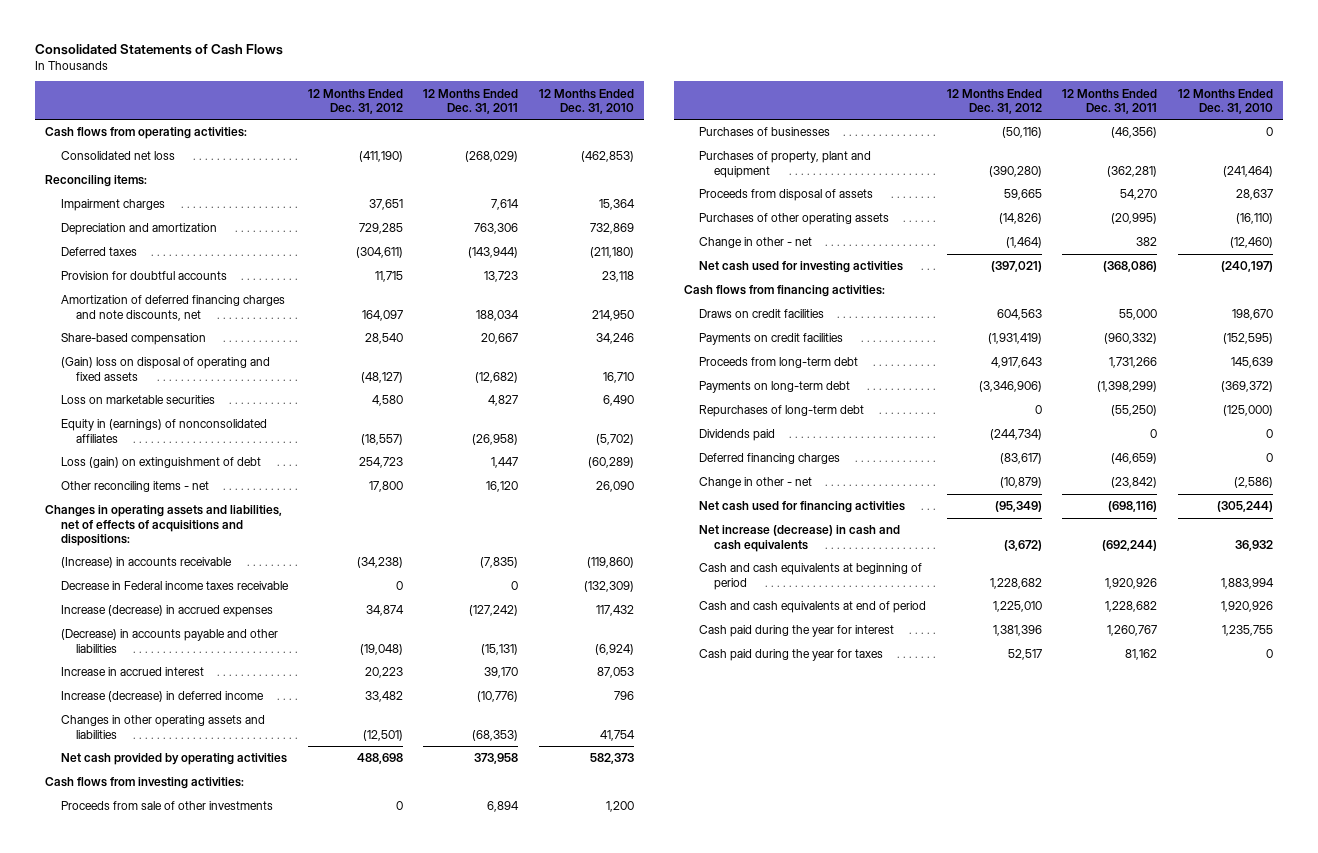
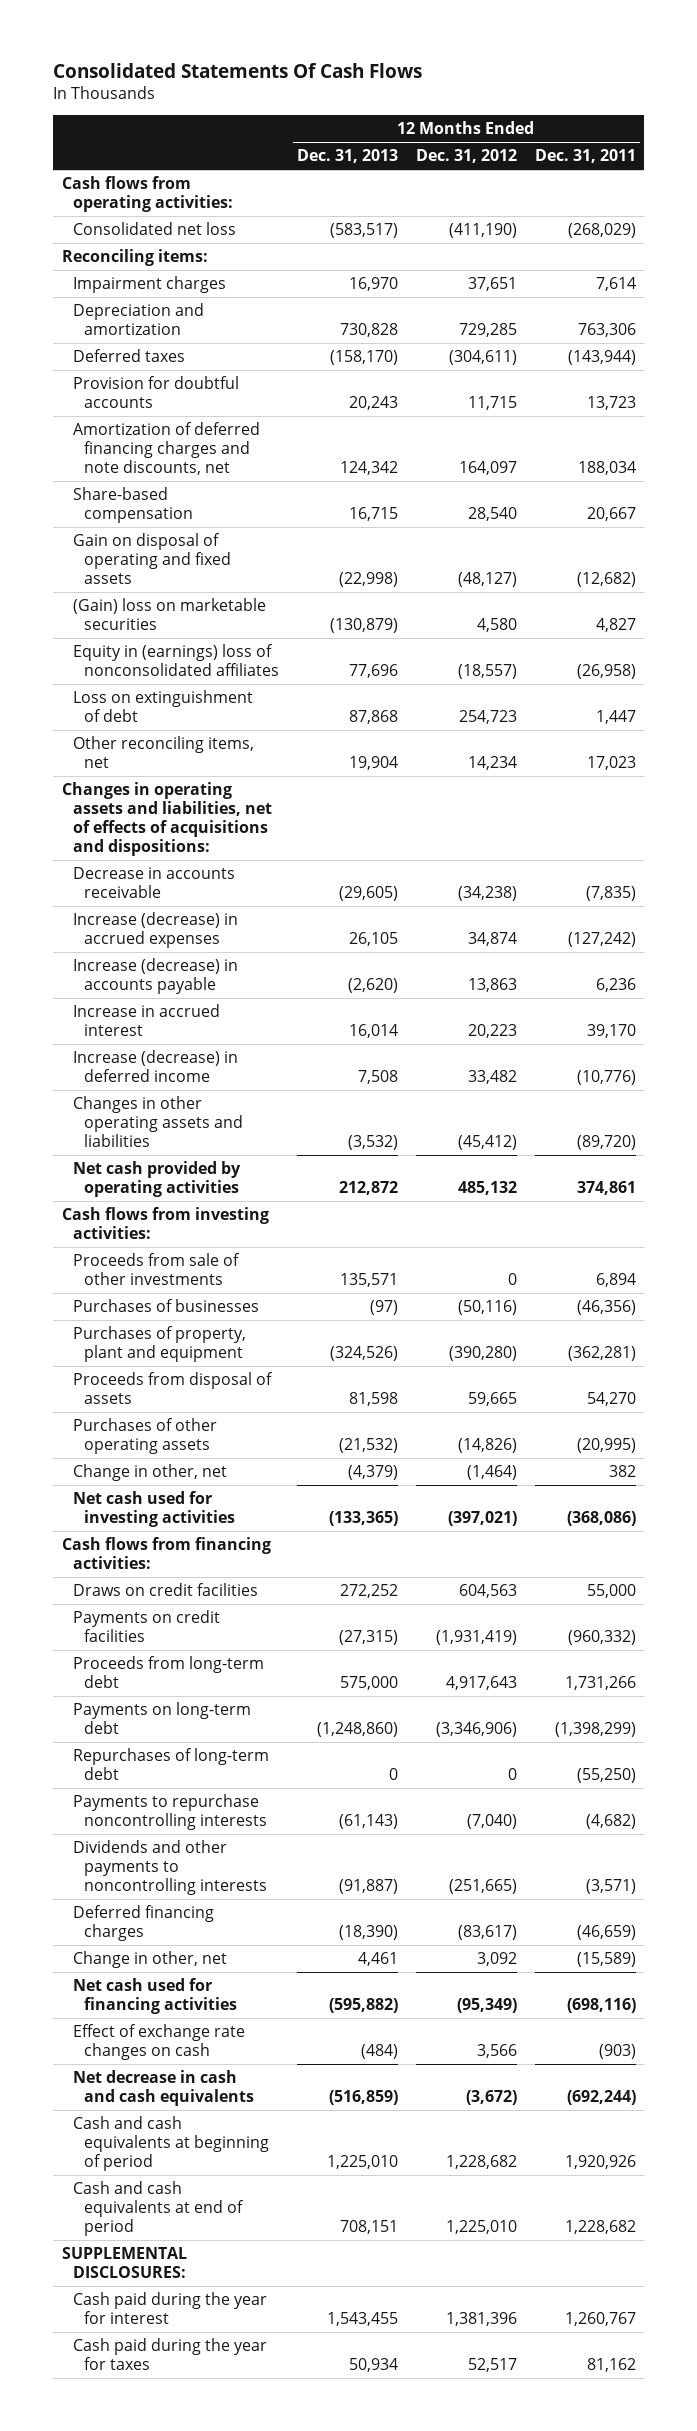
[35,43,284,55] Consolidated Statements of Cash Flows -> [52,62,422,78] Consolidated Statements Of Cash Flows
[538,88,634,114] 12 Months Ended Dec. 31, 2010 -> none
none -> [297,149,399,164] Dec. 31, 2013
[60,357,270,381] (Gain) loss on disposal of operating and fixed assets -> [73,533,232,584] Gain on disposal of operating and fixed assets
[60,395,215,405] Loss on marketable securities -> [73,598,267,631] (Gain) loss on marketable securities
[60,419,267,443] Equity in (earnings) of nonconsolidated affiliates -> [73,644,280,677] Equity in (earnings) loss of nonconsolidated affiliates
[60,457,261,469] Loss (gain) on extinguishment of debt -> [73,690,254,723] Loss on extinguishment of debt
[60,481,209,493] Other reconciling items - net -> [73,736,255,769] Other reconciling items, net
[369,481,404,493] 17,800 -> [467,756,517,771] 14,234
[486,481,519,493] 16,120 -> [586,756,636,771] 17,023
[60,581,289,591] Decrease in Federal income taxes receivable -> none
[60,557,232,569] (Increase) in accounts receivable -> [73,867,236,899] Decrease in accounts receivable
[60,629,278,653] (Decrease) in accounts payable and other liabilities -> [73,958,239,995] Increase (decrease) in accounts payable
[360,643,404,655] (19,048) -> [467,978,517,993] 13,863
[481,643,519,655] (15,131) -> [595,978,636,993] 6,236
[363,729,404,741] (12,501) -> [457,1134,517,1150] (45,412)
[472,729,519,741] (68,353) -> [576,1134,636,1150] (89,720)
[357,753,404,765] 488,698 -> [457,1181,517,1196] 485,132
[474,753,519,765] 373,958 -> [576,1181,636,1196] 374,861
[699,237,813,249] Change in other - net -> [73,1464,228,1482] Change in other, net
[699,429,776,442] Dividends paid -> none
none -> [73,1794,268,1831] Payments to repurchase noncontrolling interests
none -> [73,1840,268,1895] Dividends and other payments to noncontrolling interests
[699,477,813,489] Change in other - net -> [73,1951,228,1969] Change in other, net
[999,477,1042,489] (10,879) -> [476,1952,517,1967] 3,092
[1111,477,1158,489] (23,842) -> [576,1952,636,1968] (15,589)
none -> [73,2024,246,2061] Effect of exchange rate changes on cash
[699,525,901,552] Net increase (decrease) in cash and cash equivalents -> [73,2070,255,2107] Net decrease in cash and cash equivalents
none -> [61,2247,187,2279] SUPPLEMENTAL DISCLOSURES:

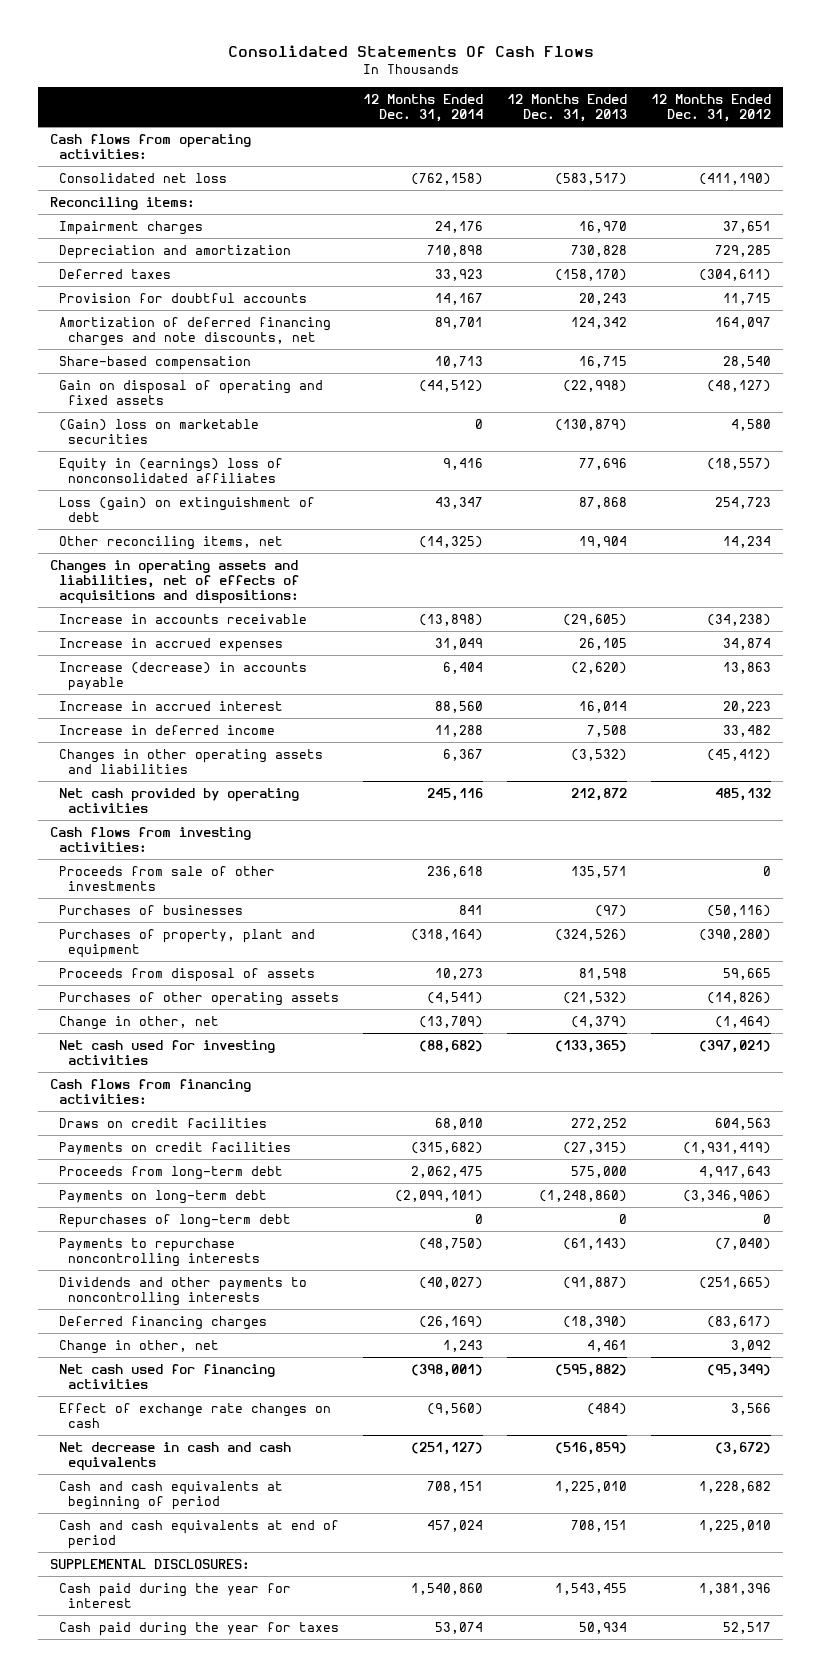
[534,149,636,164] Dec. 31, 2011 -> none
none -> [363,93,484,122] 12 Months Ended Dec. 31, 2014
[73,690,254,723] Loss on extinguishment of debt -> [59,496,316,522] Loss (gain) on extinguishment of debt
[73,867,236,899] Decrease in accounts receivable -> [59,613,308,624] Increase in accounts receivable
[73,912,239,949] Increase (decrease) in accrued expenses -> [59,637,284,652] Increase in accrued expenses
[73,1050,239,1083] Increase (decrease) in deferred income -> [59,724,276,735] Increase in deferred income

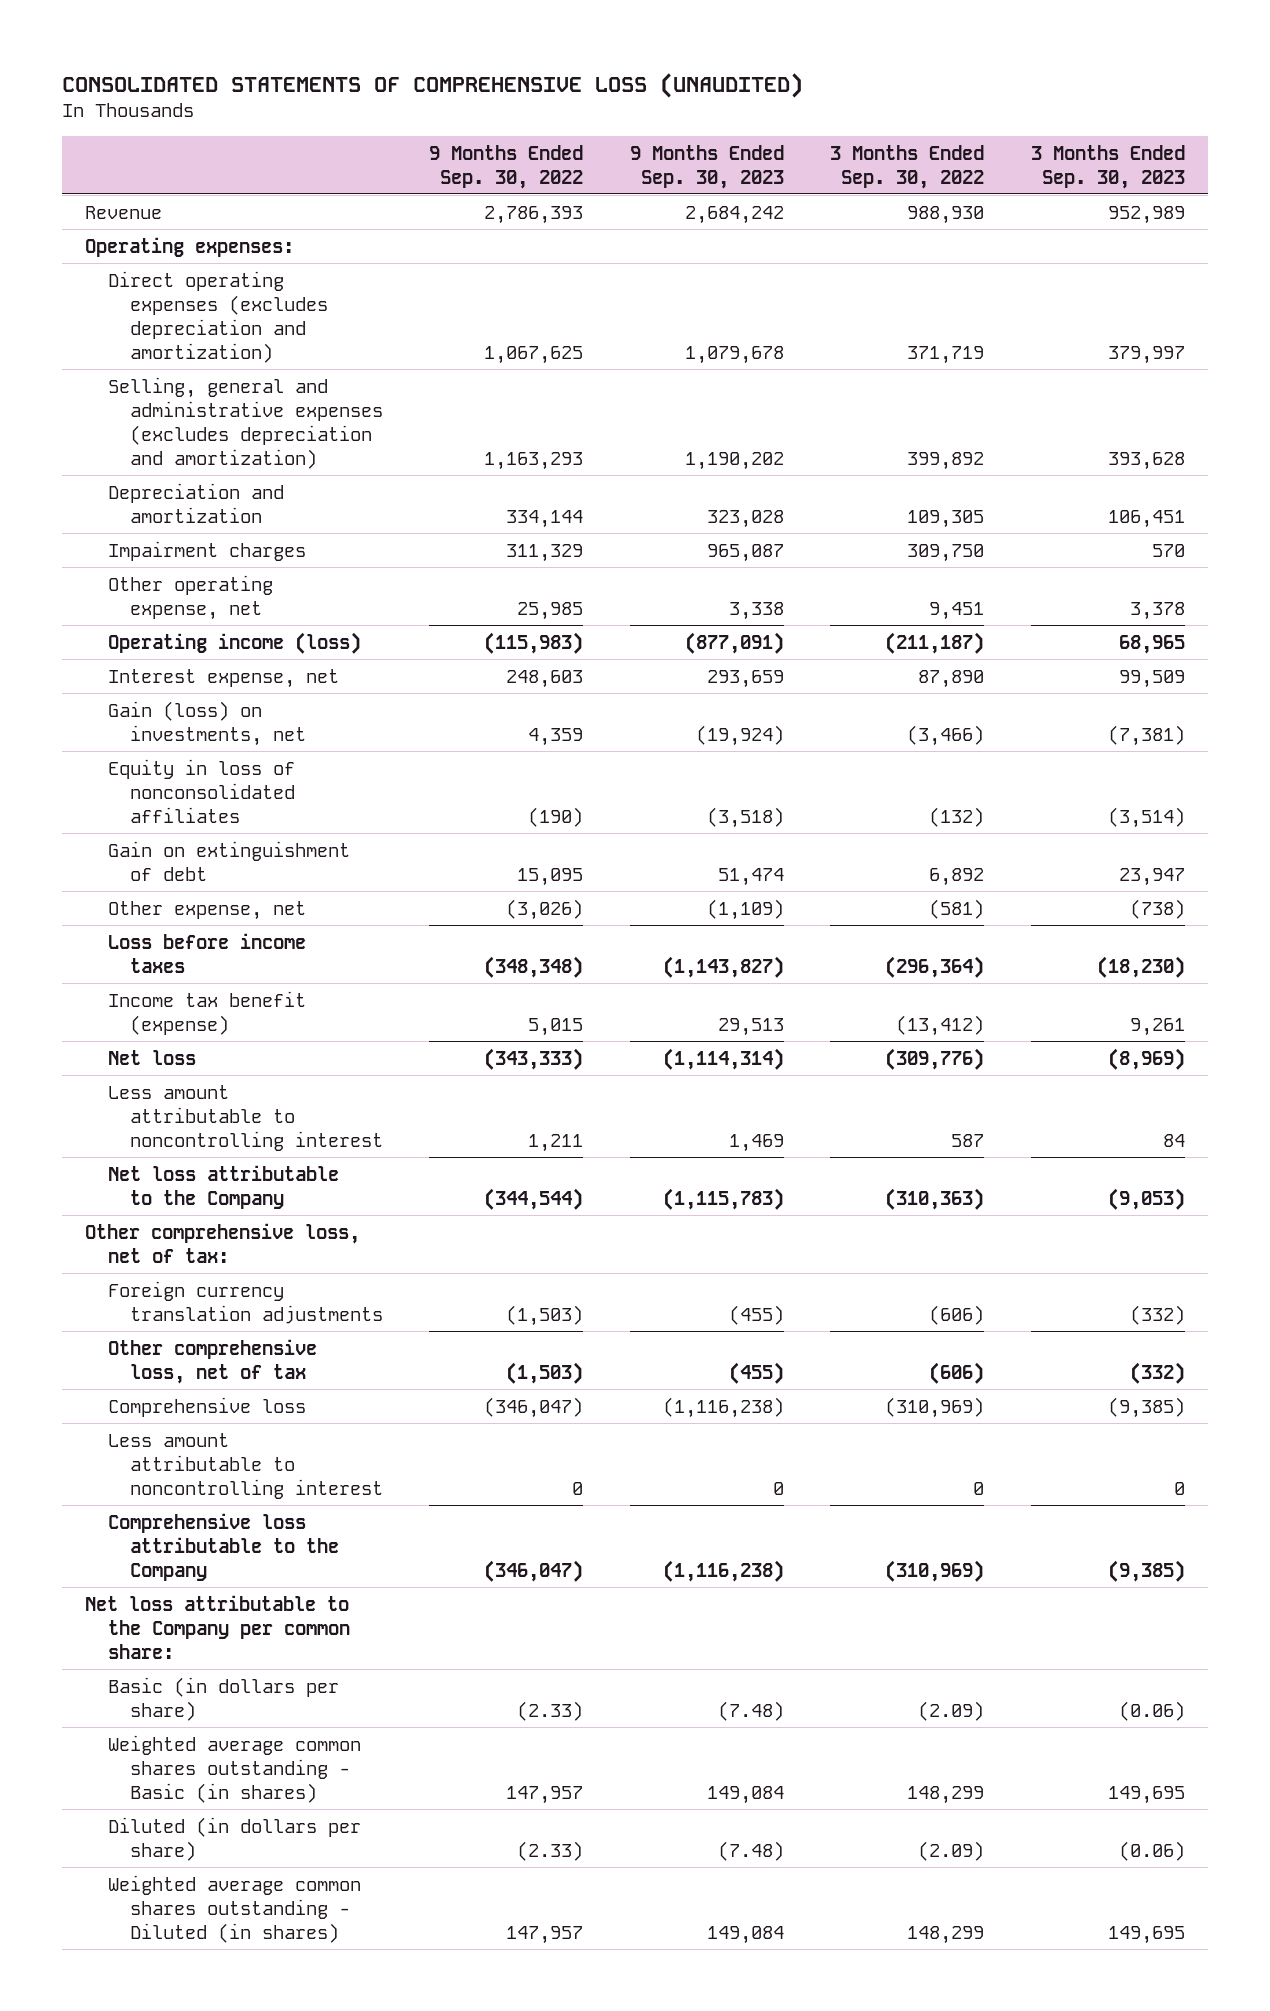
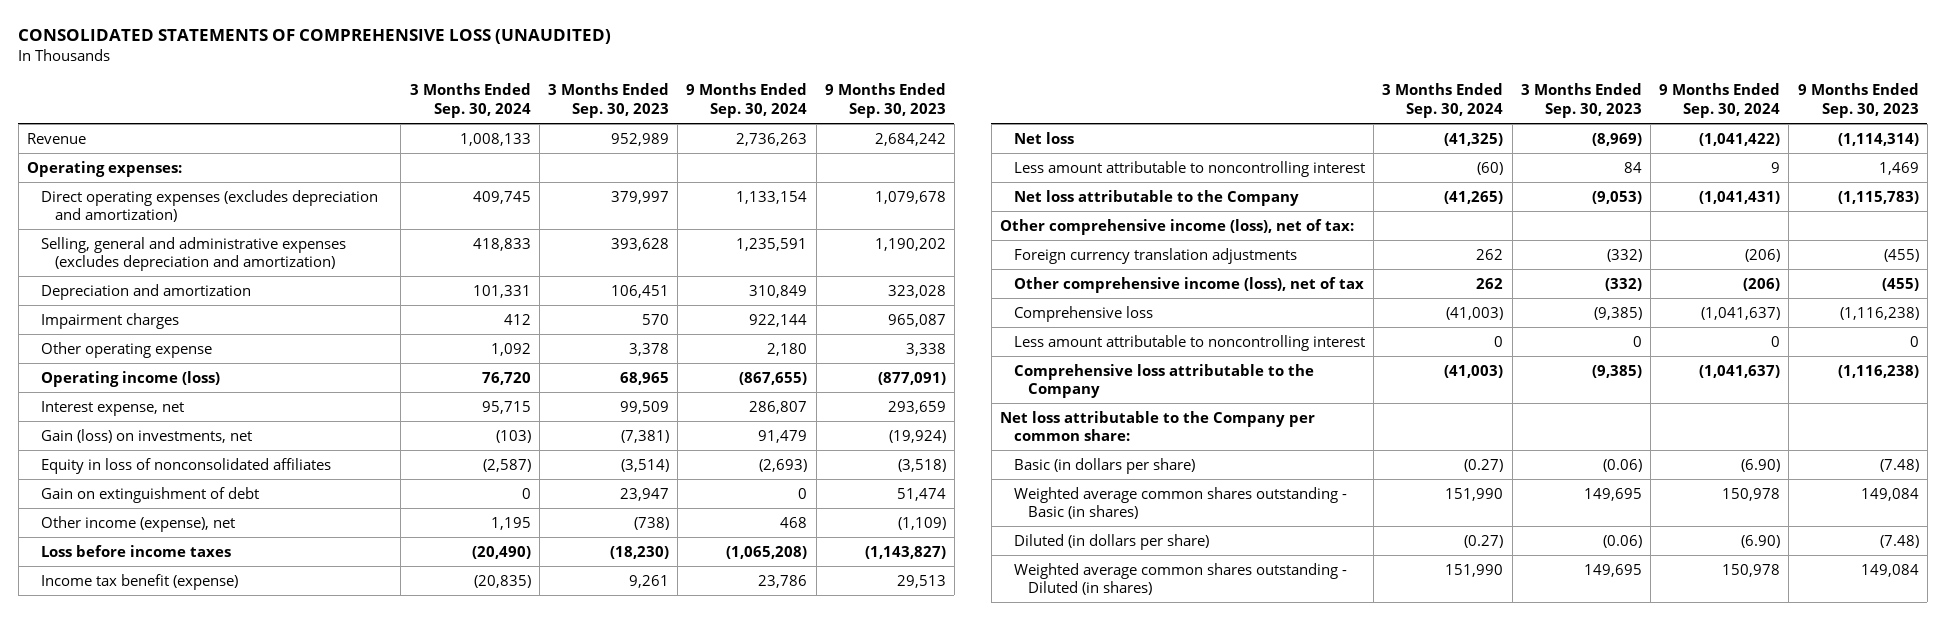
[429,144,584,189] 9 Months Ended Sep. 30, 2022 -> none
[830,144,985,189] 3 Months Ended Sep. 30, 2022 -> none
none -> [409,83,531,119] 3 Months Ended Sep. 30, 2024
none -> [686,83,808,119] 9 Months Ended Sep. 30, 2024
[107,574,273,620] Other operating expense, net -> [41,341,213,358] Other operating expense
[107,900,306,920] Other expense, net -> [41,515,236,532] Other income (expense), net
[85,1222,361,1263] Other comprehensive loss, net of tax: -> [999,218,1354,235] Other comprehensive income (loss), net of tax:
[107,1338,317,1384] Other comprehensive loss, net of tax -> [1014,276,1365,293] Other comprehensive income (loss), net of tax

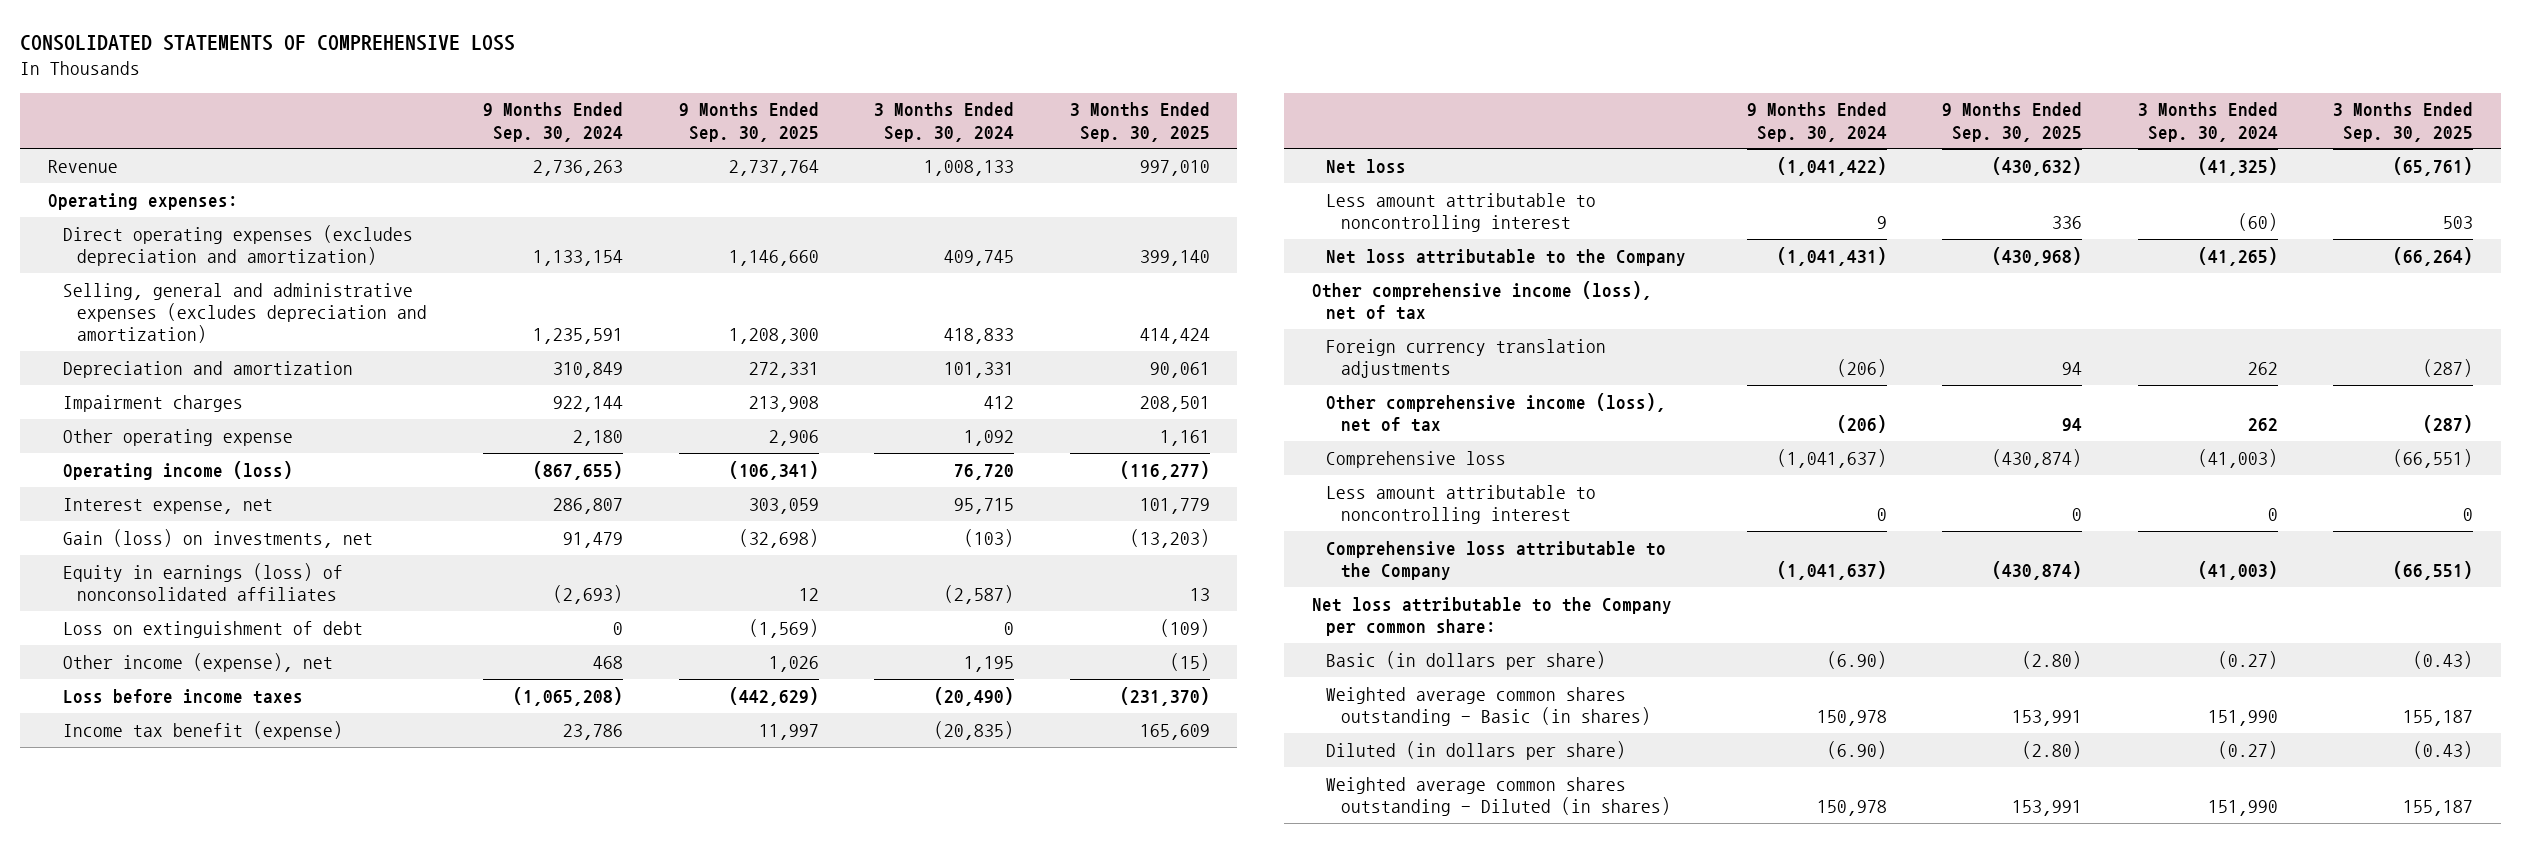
[18,29,612,45] CONSOLIDATED STATEMENTS OF COMPREHENSIVE LOSS (UNAUDITED) -> [20,35,516,52] CONSOLIDATED STATEMENTS OF COMPREHENSIVE LOSS
[548,83,670,119] 3 Months Ended Sep. 30, 2023 -> none
[824,83,946,119] 9 Months Ended Sep. 30, 2023 -> none
none -> [678,102,819,142] 9 Months Ended Sep. 30, 2025
none -> [1069,102,1210,142] 3 Months Ended Sep. 30, 2025
[41,457,332,474] Equity in loss of nonconsolidated affiliates -> [62,562,343,601] Equity in earnings (loss) of nonconsolidated affiliates
[41,486,260,503] Gain on extinguishment of debt -> [62,620,363,638] Loss on extinguishment of debt
[999,218,1354,235] Other comprehensive income (loss), net of tax: -> [1311,280,1652,320] Other comprehensive income (loss), net of tax

